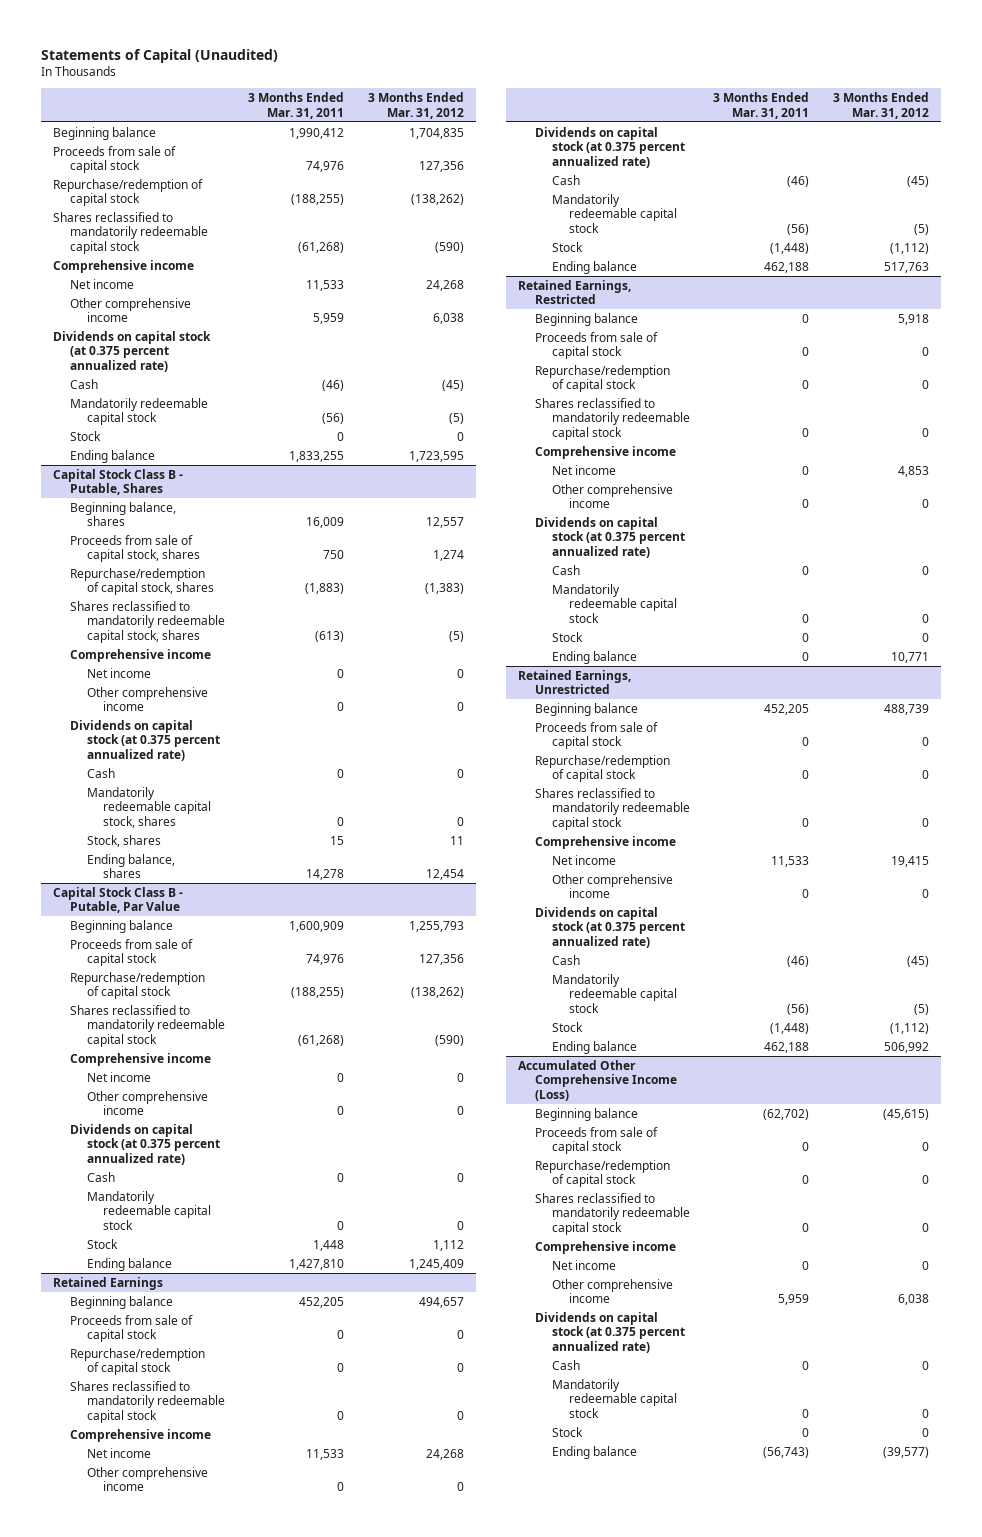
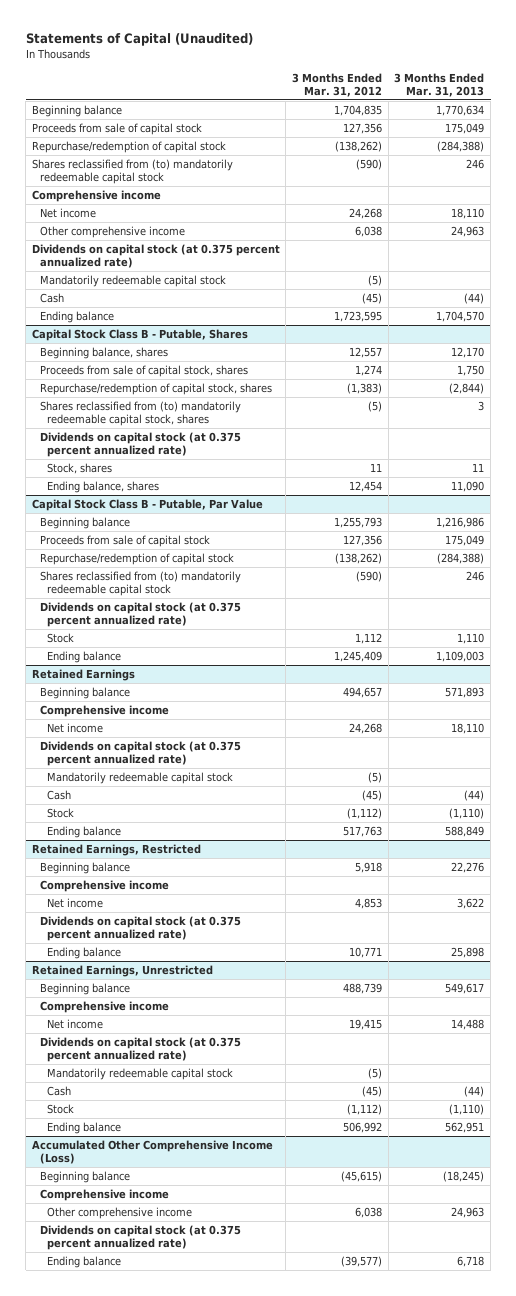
[248,92,345,119] 3 Months Ended Mar. 31, 2011 -> none
none -> [394,72,485,97] 3 Months Ended Mar. 31, 2013
[52,211,208,255] Shares reclassified to mandatorily redeemable capital stock -> [31,158,233,184] Shares reclassified from (to) mandatorily redeemable capital stock
[69,430,101,441] Stock -> none
[69,378,98,389] Cash -> [39,292,64,303] Cash
[69,648,211,662] Comprehensive income -> none
[86,667,151,678] Net income -> none
[86,686,208,712] Other comprehensive income -> none
[69,600,225,644] Shares reclassified to mandatorily redeemable capital stock, shares -> [39,400,241,426] Shares reclassified from (to) mandatorily redeemable capital stock, shares
[86,767,115,778] Cash -> none
[86,786,212,829] Mandatorily redeemable capital stock, shares -> none
[69,1052,211,1066] Comprehensive income -> none
[86,1071,151,1082] Net income -> none
[86,1090,208,1116] Other comprehensive income -> none
[69,1004,225,1048] Shares reclassified to mandatorily redeemable capital stock -> [39,570,241,596] Shares reclassified from (to) mandatorily redeemable capital stock
[86,1171,115,1182] Cash -> none
[86,1190,212,1231] Mandatorily redeemable capital stock -> none
[69,1314,193,1343] Proceeds from sale of capital stock -> none
[69,1347,205,1376] Repurchase/redemption of capital stock -> none
[69,1380,225,1424] Shares reclassified to mandatorily redeemable capital stock -> none
[86,1466,208,1492] Other comprehensive income -> none
[551,174,580,185] Cash -> [47,789,72,800] Cash
[534,331,658,360] Proceeds from sale of capital stock -> none
[534,364,670,393] Repurchase/redemption of capital stock -> none
[534,397,690,441] Shares reclassified to mandatorily redeemable capital stock -> none
[551,483,673,509] Other comprehensive income -> none
[551,564,580,575] Cash -> none
[551,583,677,624] Mandatorily redeemable capital stock -> none
[551,631,583,642] Stock -> none
[534,721,658,750] Proceeds from sale of capital stock -> none
[534,754,670,783] Repurchase/redemption of capital stock -> none
[534,787,690,831] Shares reclassified to mandatorily redeemable capital stock -> none
[551,873,673,899] Other comprehensive income -> none
[551,954,580,965] Cash -> [47,1085,72,1096] Cash
[534,1126,658,1155] Proceeds from sale of capital stock -> none
[534,1159,670,1188] Repurchase/redemption of capital stock -> none
[534,1192,690,1236] Shares reclassified to mandatorily redeemable capital stock -> none
[551,1259,616,1270] Net income -> none
[551,1359,580,1370] Cash -> none
[551,1378,677,1419] Mandatorily redeemable capital stock -> none
[551,1426,583,1437] Stock -> none

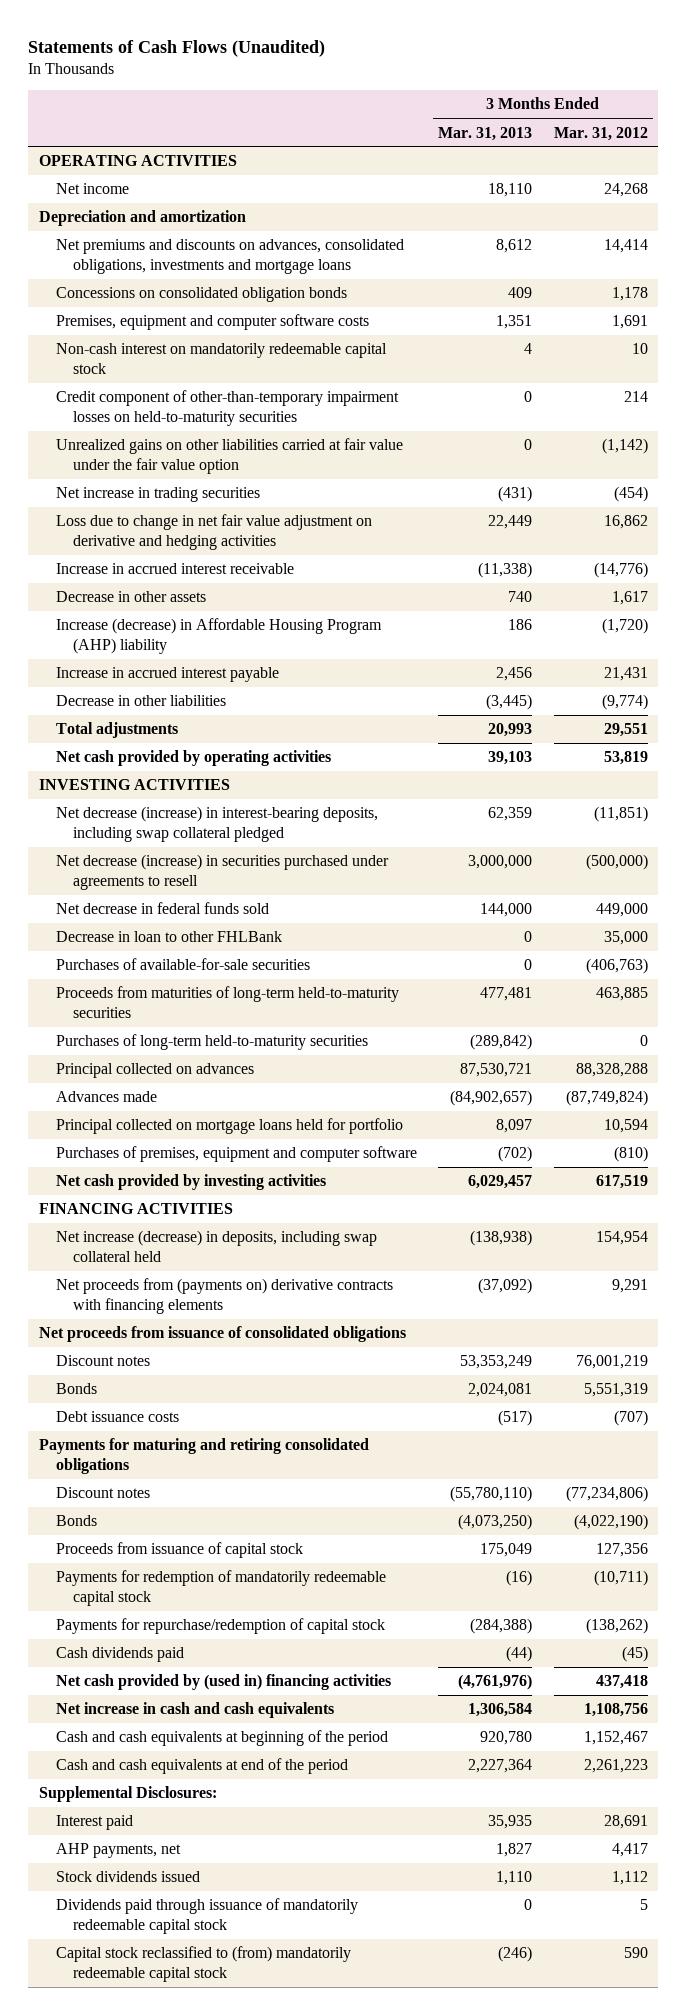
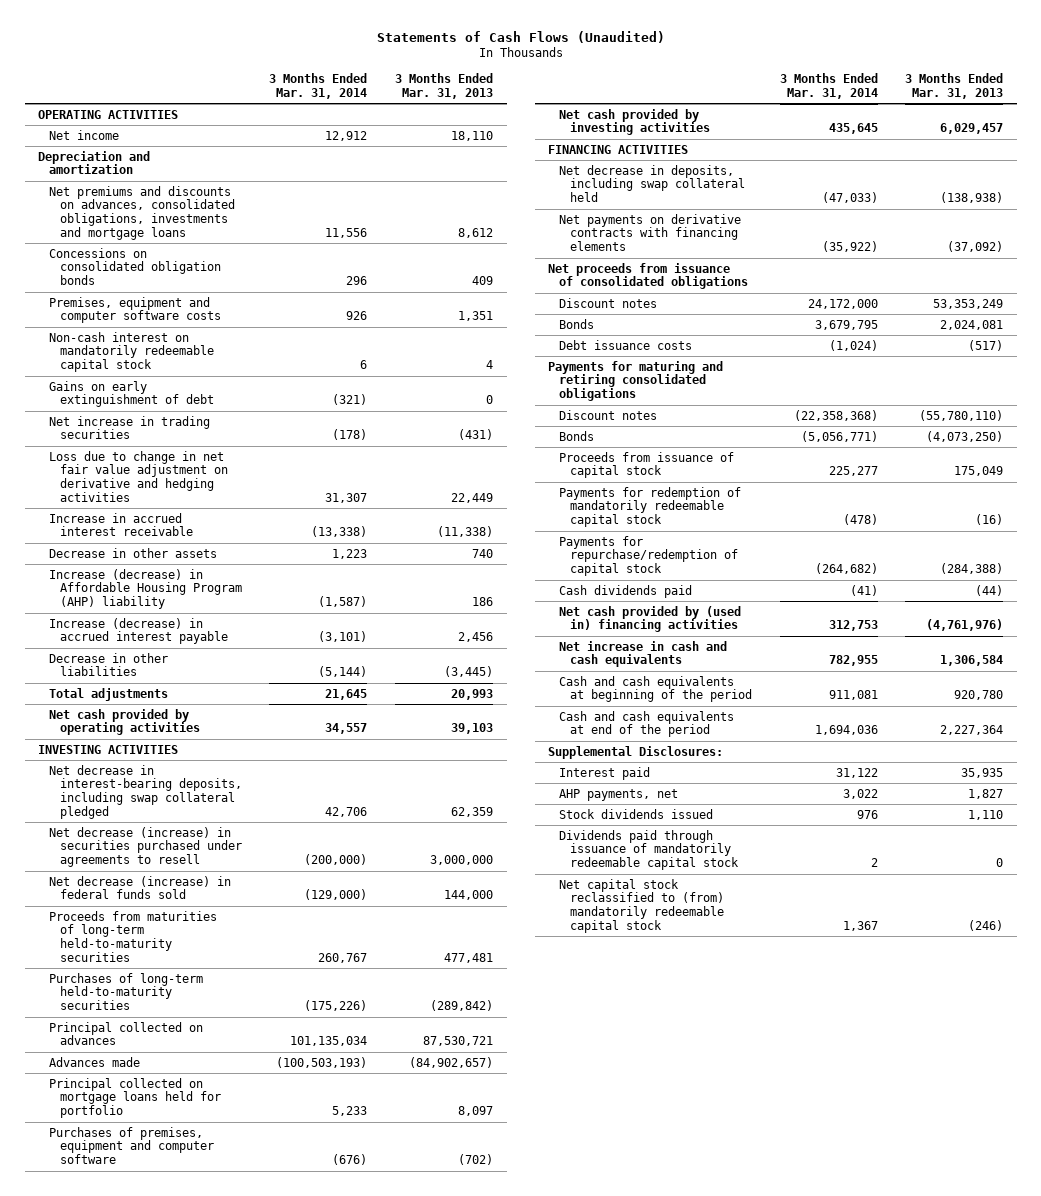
[553,126,648,141] Mar. 31, 2012 -> none
none -> [269,73,368,99] 3 Months Ended Mar. 31, 2014
[56,390,400,426] Credit component of other-than-temporary impairment losses on held-to-maturity securities -> none
[56,438,404,474] Unrealized gains on other liabilities carried at fair value under the fair value option -> none
none -> [49,380,215,408] Gains on early extinguishment of debt
[56,667,280,683] Increase in accrued interest payable -> [49,617,229,645] Increase (decrease) in accrued interest payable
[56,806,379,842] Net decrease (increase) in interest-bearing deposits, including swap collateral pledged -> [49,764,243,819] Net decrease in interest-bearing deposits, including swap collateral pledged
[56,931,283,943] Decrease in loan to other FHLBank -> none
[56,958,311,971] Purchases of available-for-sale securities -> none
[56,902,270,915] Net decrease in federal funds sold -> [49,875,232,900] Net decrease (increase) in federal funds sold
[56,1230,378,1262] Net increase (decrease) in deposits, including swap collateral held -> [559,164,746,203] Net decrease in deposits, including swap collateral held
[56,1278,394,1314] Net proceeds from (payments on) derivative contracts with financing elements -> [559,213,742,252] Net payments on derivative contracts with financing elements
[56,1946,352,1982] Capital stock reclassified to (from) mandatorily redeemable capital stock -> [559,878,725,933] Net capital stock reclassified to (from) mandatorily redeemable capital stock

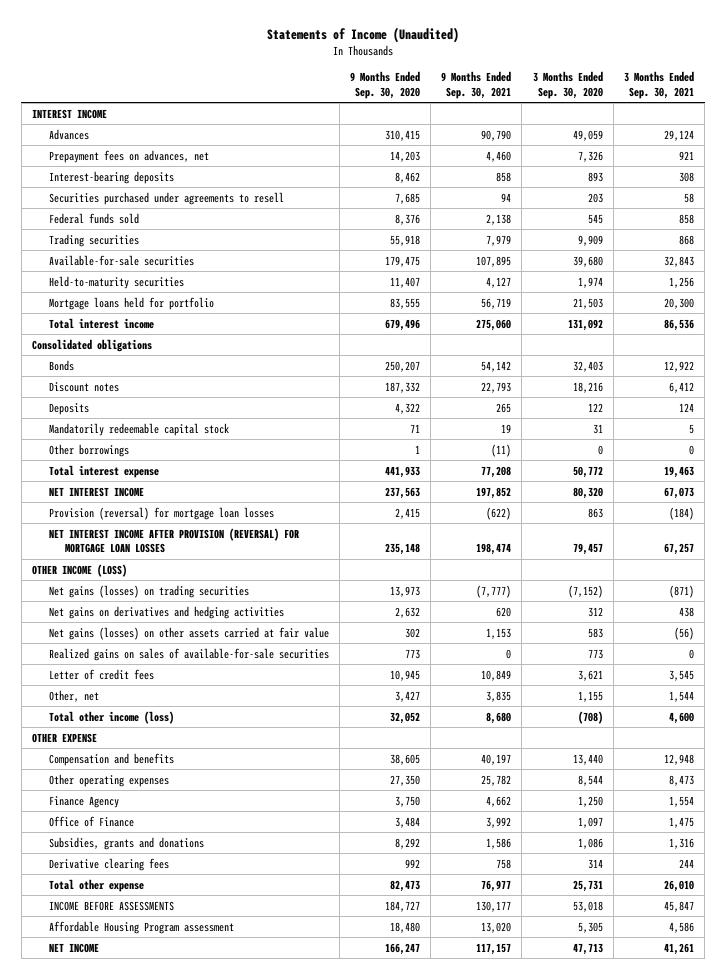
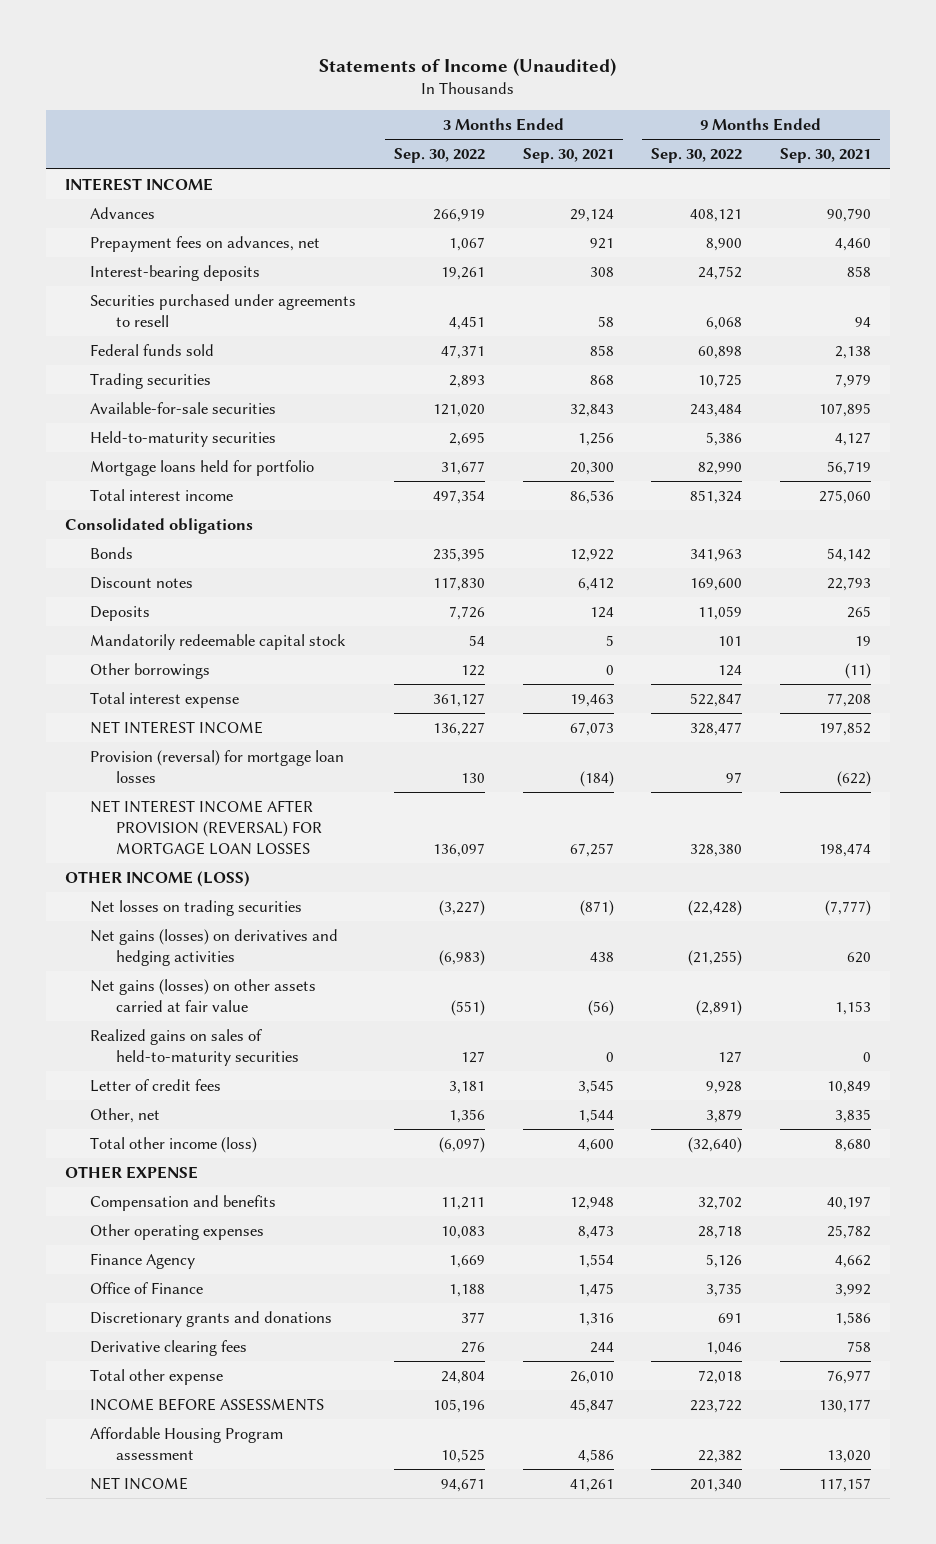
[349,71,420,99] 9 Months Ended Sep. 30, 2020 -> none
[532,71,603,99] 3 Months Ended Sep. 30, 2020 -> none
none -> [394,148,486,164] Sep. 30, 2022
none -> [651,148,743,164] Sep. 30, 2022
[48,584,249,598] Net gains (losses) on trading securities -> [90,899,303,916] Net losses on trading securities
[48,605,284,619] Net gains on derivatives and hedging activities -> [90,928,339,967] Net gains (losses) on derivatives and hedging activities
[48,647,329,661] Realized gains on sales of available-for-sale securities -> [90,1028,299,1067] Realized gains on sales of held-to-maturity securities
[48,836,204,850] Subsidies, grants and donations -> [90,1310,333,1327] Discretionary grants and donations

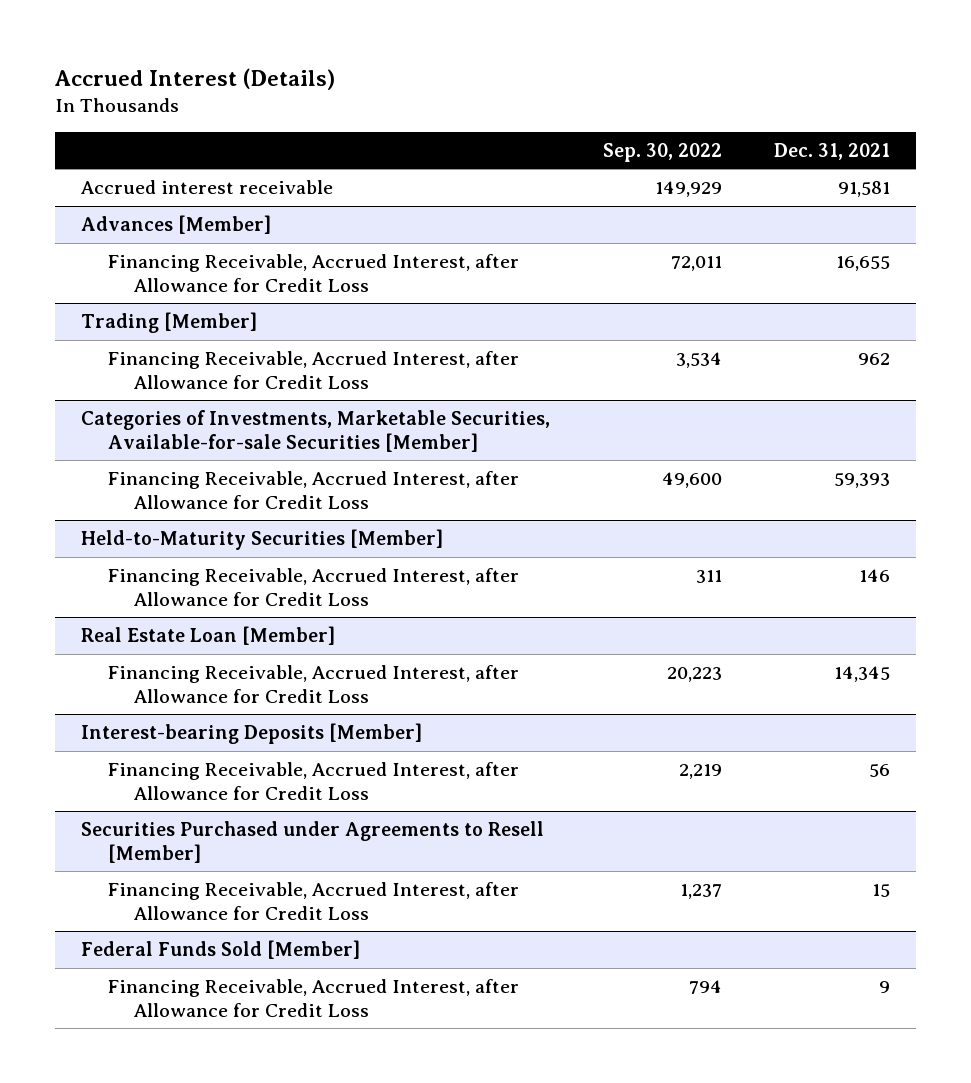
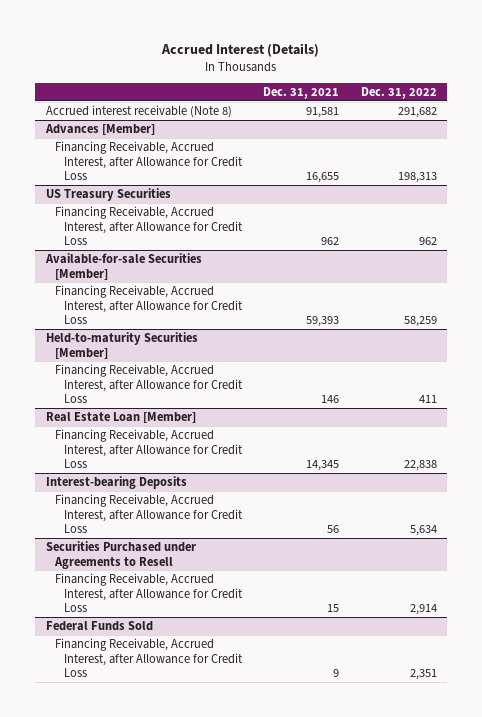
[602,142,722,162] Sep. 30, 2022 -> none
none -> [360,86,437,99] Dec. 31, 2022
[81,180,334,195] Accrued interest receivable -> [45,104,232,118] Accrued interest receivable (Note 8)
[81,312,258,334] Trading [Member] -> [45,187,171,201] US Treasury Securities
[81,410,551,452] Categories of Investments, Marketable Securities, Available-for-sale Securities [Member] -> [44,252,202,280] Available-for-sale Securities [Member]
[81,529,444,551] Held-to-Maturity Securities [Member] -> [45,331,198,359] Held-to-maturity Securities [Member]
[81,723,423,745] Interest-bearing Deposits [Member] -> [45,475,187,489] Interest-bearing Deposits
[81,821,545,863] Securities Purchased under Agreements to Resell [Member] -> [45,540,196,569] Securities Purchased under Agreements to Resell
[81,940,361,960] Federal Funds Sold [Member] -> [45,620,153,631] Federal Funds Sold

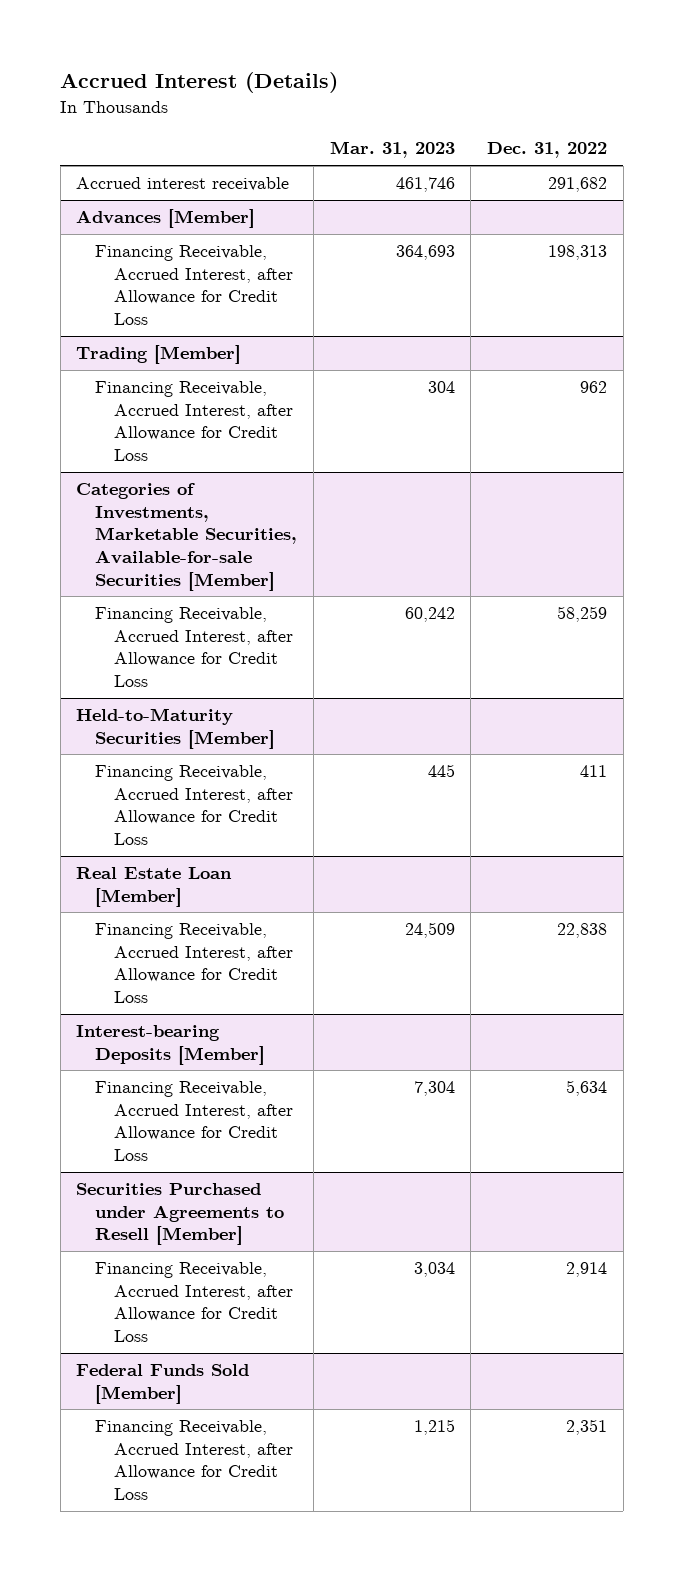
[263,86,340,99] Dec. 31, 2021 -> none
none -> [329,141,455,159] Mar. 31, 2023
[45,104,232,118] Accrued interest receivable (Note 8) -> [76,177,290,192] Accrued interest receivable
[45,187,171,201] US Treasury Securities -> [76,345,242,365] Trading [Member]
[44,252,202,280] Available-for-sale Securities [Member] -> [76,483,298,591] Categories of Investments, Marketable Securities, Available-for-sale Securities [Member]
[45,331,198,359] Held-to-maturity Securities [Member] -> [76,708,276,749] Held-to-Maturity Securities [Member]
[45,475,187,489] Interest-bearing Deposits -> [76,1025,266,1065] Interest-bearing Deposits [Member]
[45,540,196,569] Securities Purchased under Agreements to Resell -> [76,1183,285,1246] Securities Purchased under Agreements to Resell [Member]
[45,620,153,631] Federal Funds Sold -> [76,1364,250,1404] Federal Funds Sold [Member]

